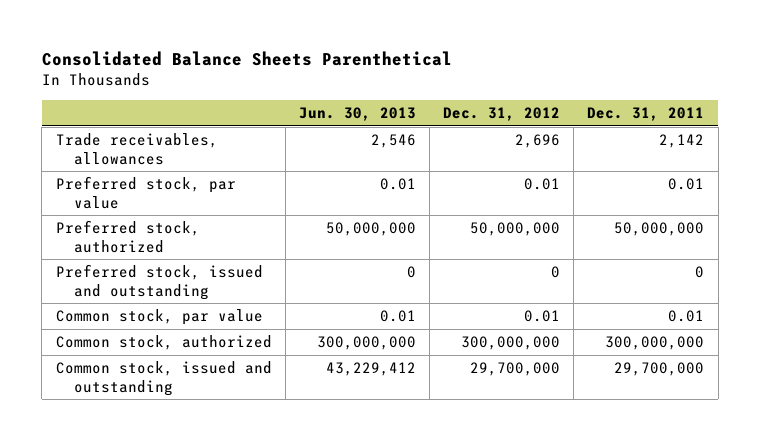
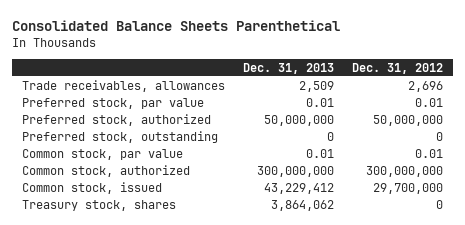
[298,106,416,121] Jun. 30, 2013 -> none
[587,106,705,121] Dec. 31, 2011 -> none
none -> [243,62,335,74] Dec. 31, 2013
[55,264,263,300] Preferred stock, issued and outstanding -> [21,130,218,143] Preferred stock, outstanding
[55,361,272,396] Common stock, issued and outstanding -> [21,181,162,194] Common stock, issued
none -> [21,199,176,211] Treasury stock, shares

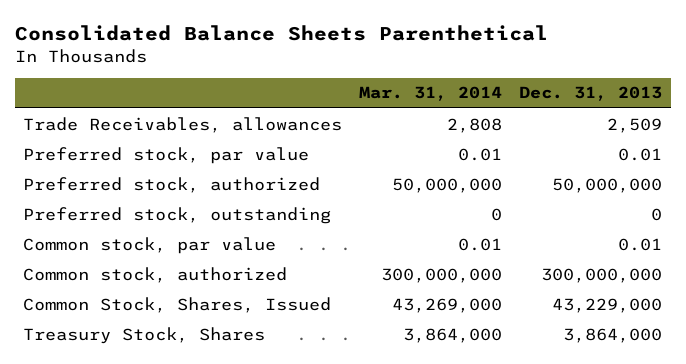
[352,62,444,74] Dec. 31, 2012 -> none
none -> [359,86,503,102] Mar. 31, 2014
[21,79,225,92] Trade receivables, allowances -> [23,116,343,133] Trade Receivables, allowances
[21,181,162,194] Common stock, issued -> [23,296,332,313] Common Stock, Shares, Issued
[264,182,335,194] 43,229,412 -> [552,297,663,313] 43,229,000
[21,199,176,211] Treasury stock, shares -> [23,326,266,344] Treasury Stock, Shares
[271,199,335,211] 3,864,062 -> [563,327,663,343] 3,864,000

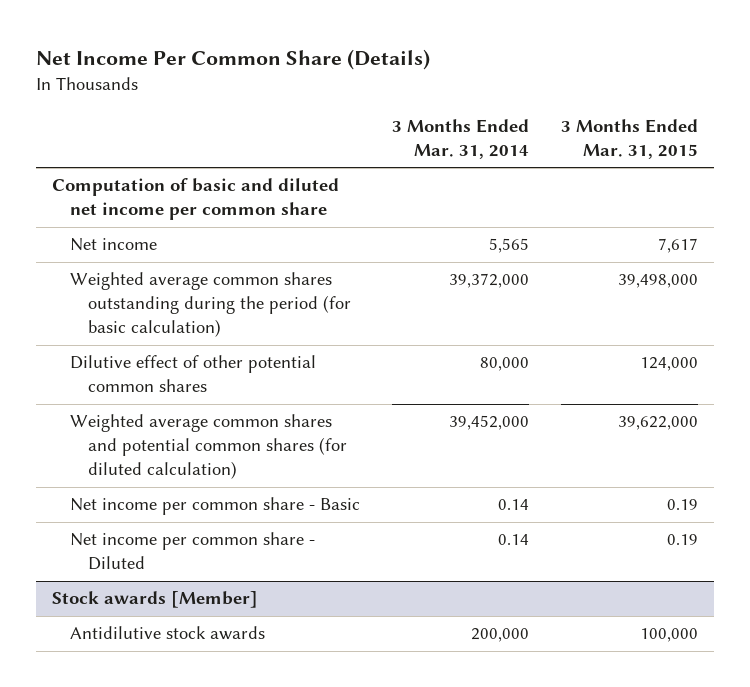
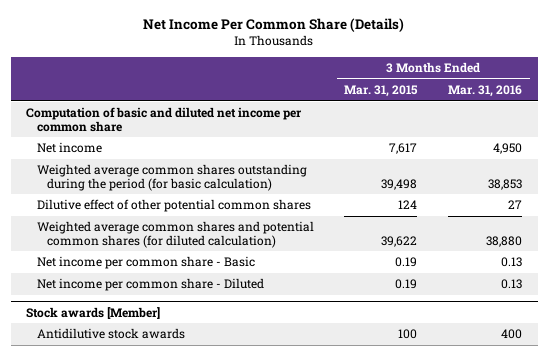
[392,118,530,159] 3 Months Ended Mar. 31, 2014 -> none
none -> [448,84,523,97] Mar. 31, 2016
[618,274,699,289] 39,498,000 -> [381,178,418,190] 39,498
[640,357,699,372] 124,000 -> [398,200,418,210] 124
[618,416,699,431] 39,622,000 -> [381,235,418,247] 39,622
[640,628,699,643] 100,000 -> [398,329,418,340] 100

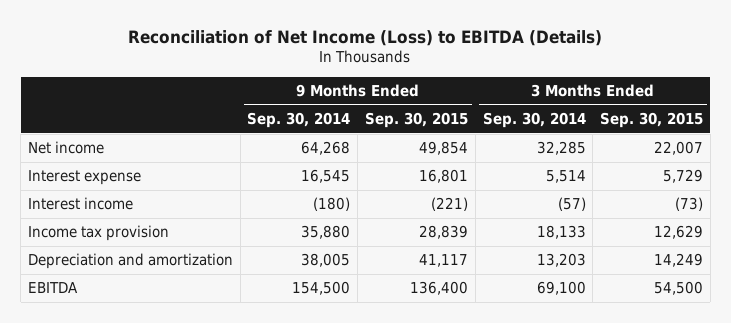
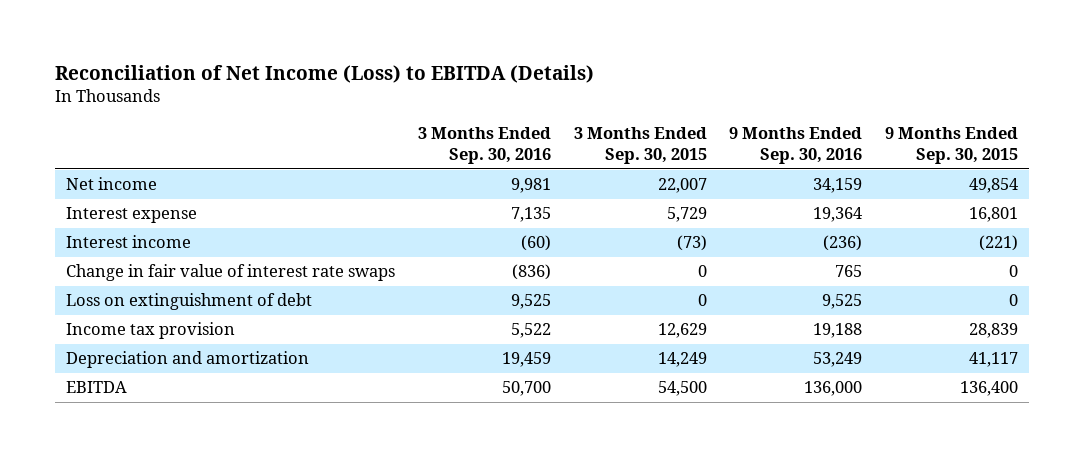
[247,112,351,129] Sep. 30, 2014 -> none
[482,112,586,129] Sep. 30, 2014 -> none
none -> [417,127,551,165] 3 Months Ended Sep. 30, 2016
none -> [729,127,863,165] 9 Months Ended Sep. 30, 2016
none -> [66,264,396,282] Change in fair value of interest rate swaps
none -> [66,293,313,311] Loss on extinguishment of debt

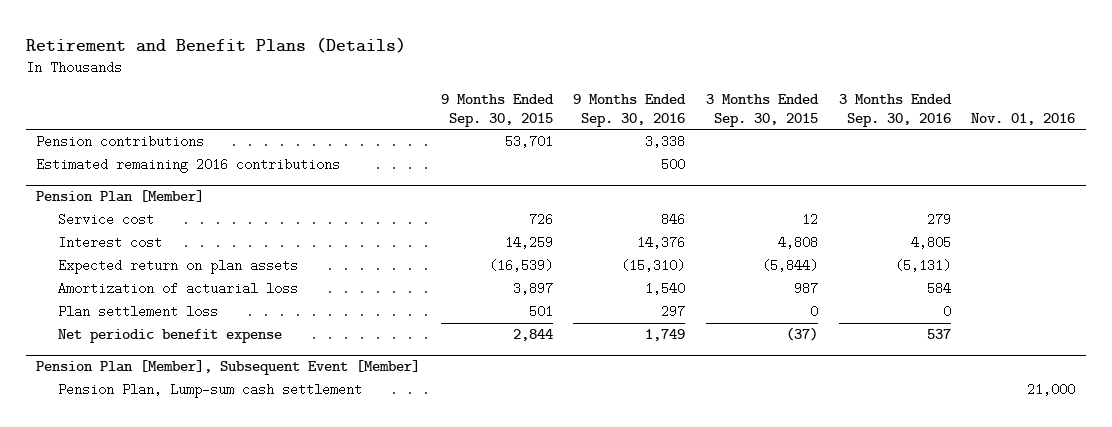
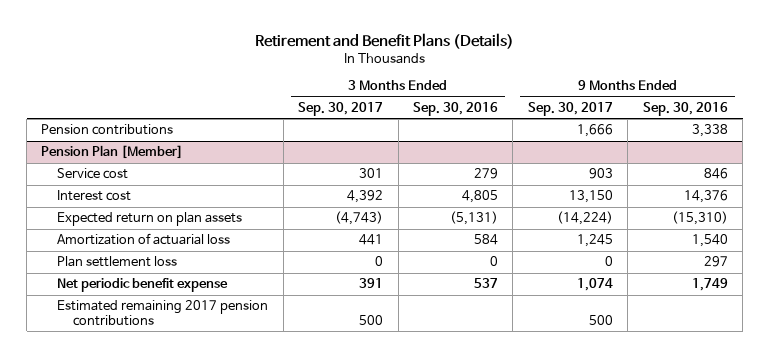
[440,94,554,127] 9 Months Ended Sep. 30, 2015 -> none
[706,94,820,127] 3 Months Ended Sep. 30, 2015 -> none
[971,112,1076,125] Nov. 01, 2016 -> none
none -> [298,101,384,116] Sep. 30, 2017
none -> [527,101,613,116] Sep. 30, 2017
[36,158,341,174] Estimated remaining 2016 contributions -> none
[36,360,421,376] Pension Plan [Member], Subsequent Event [Member] -> none
[57,383,362,399] Pension Plan, Lump-sum cash settlement -> none
none -> [57,300,269,326] Estimated remaining 2017 pension contributions

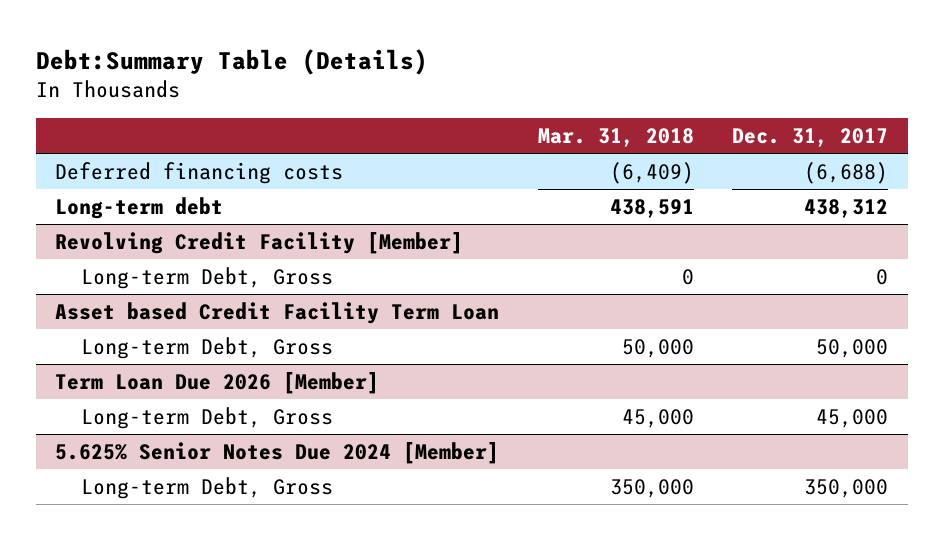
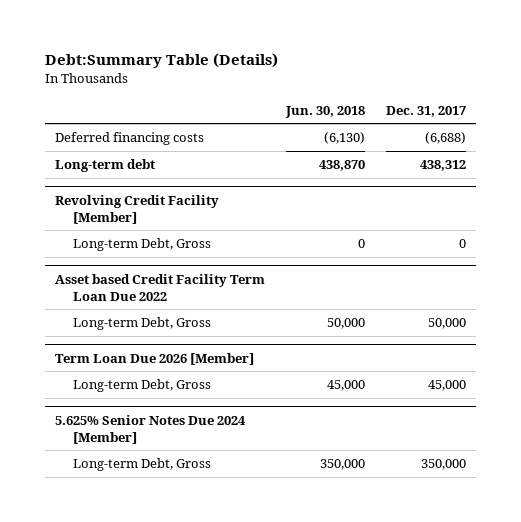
[537,128,694,148] Mar. 31, 2018 -> none
none -> [285,105,366,118] Jun. 30, 2018
[55,301,500,324] Asset based Credit Facility Term Loan -> [55,273,266,301] Asset based Credit Facility Term Loan Due 2022

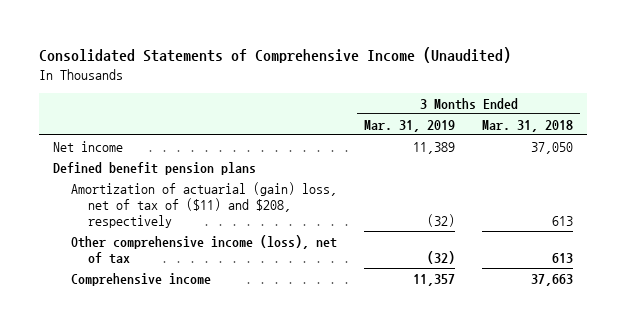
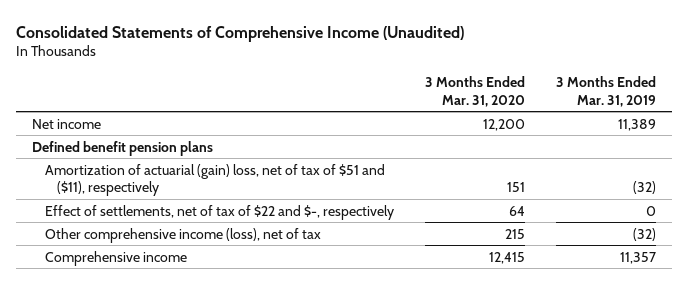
[482,119,574,132] Mar. 31, 2018 -> none
none -> [424,75,525,107] 3 Months Ended Mar. 31, 2020
[70,181,337,229] Amortization of actuarial (gain) loss, net of tax of ($11) and $208, respectively -> [44,163,385,197] Amortization of actuarial (gain) loss, net of tax of $51 and ($11), respectively
none -> [44,204,394,220] Effect of settlements, net of tax of $22 and $-, respectively

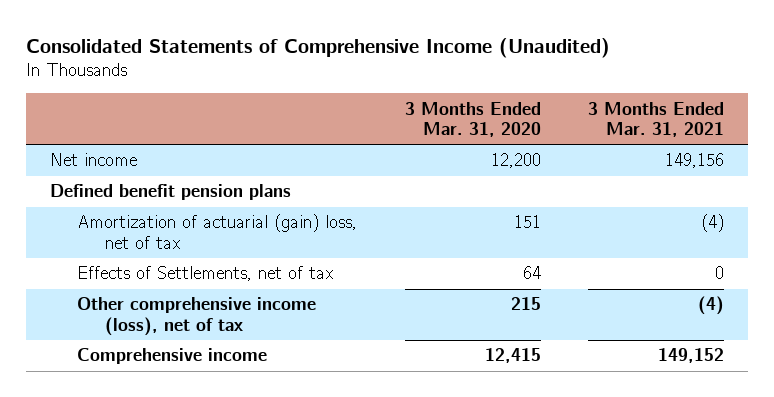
[556,75,657,107] 3 Months Ended Mar. 31, 2019 -> none
none -> [588,101,725,137] 3 Months Ended Mar. 31, 2021
[44,163,385,197] Amortization of actuarial (gain) loss, net of tax of $51 and ($11), respectively -> [77,214,358,249] Amortization of actuarial (gain) loss, net of tax
[44,204,394,220] Effect of settlements, net of tax of $22 and $-, respectively -> [77,266,334,282] Effects of Settlements, net of tax

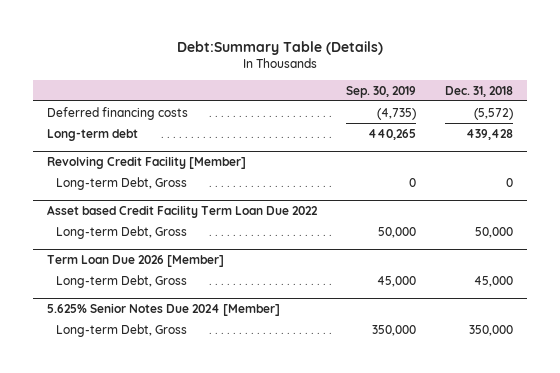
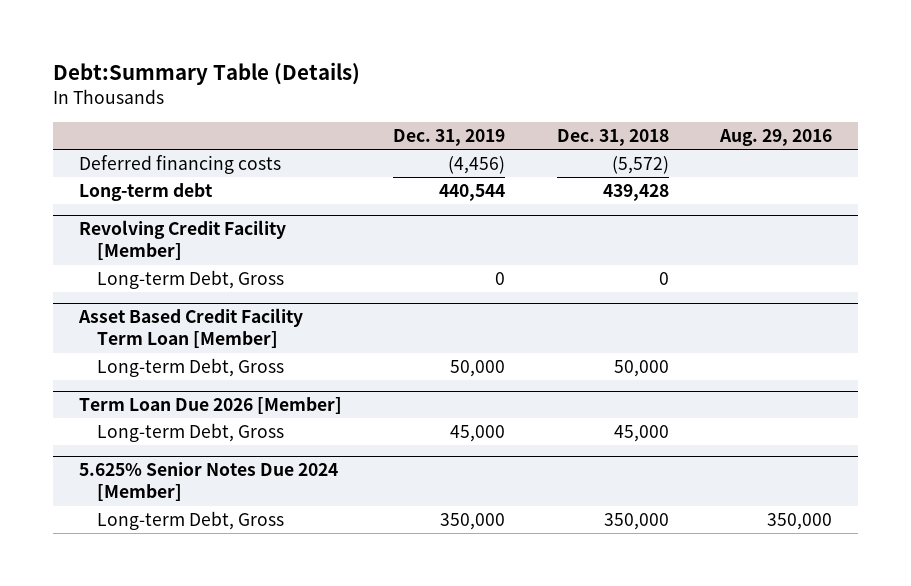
[346,85,417,98] Sep. 30, 2019 -> none
none -> [393,128,506,146] Dec. 31, 2019
none -> [719,128,833,146] Aug. 29, 2016
[47,205,319,219] Asset based Credit Facility Term Loan Due 2022 -> [77,308,303,349] Asset Based Credit Facility Term Loan [Member]

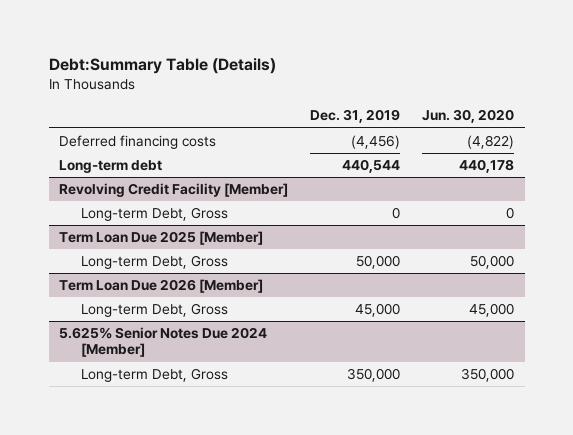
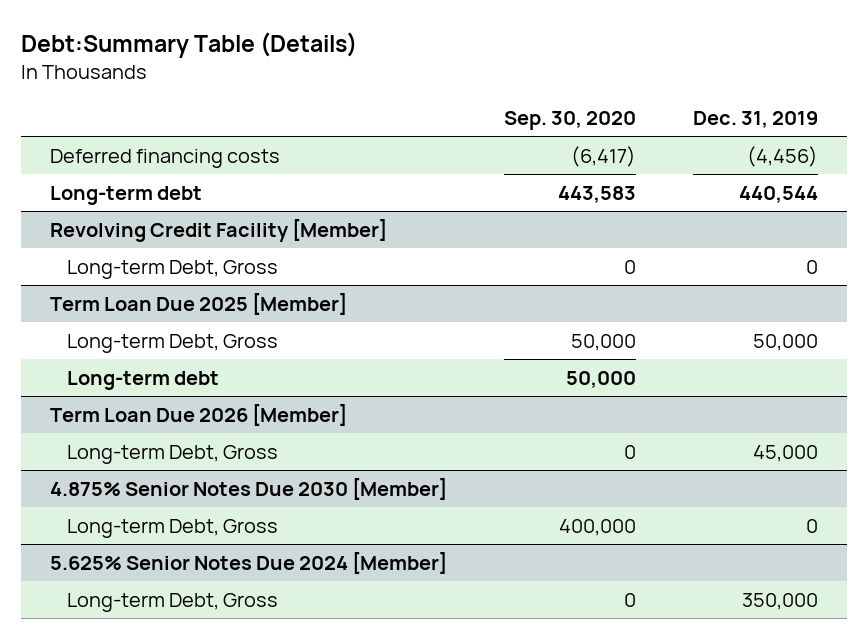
[421,109,514,124] Jun. 30, 2020 -> none
none -> [504,110,637,130] Sep. 30, 2020
none -> [67,370,220,390] Long-term debt
none -> [49,477,447,500] 4.875% Senior Notes Due 2030 [Member]
none -> [67,518,279,538] Long-term Debt, Gross

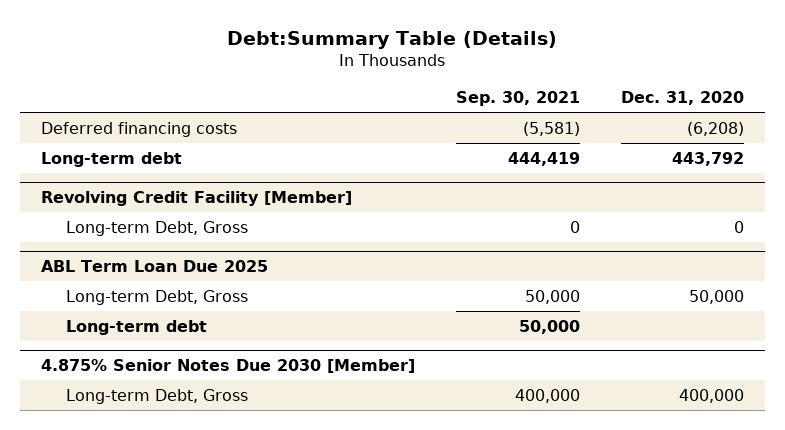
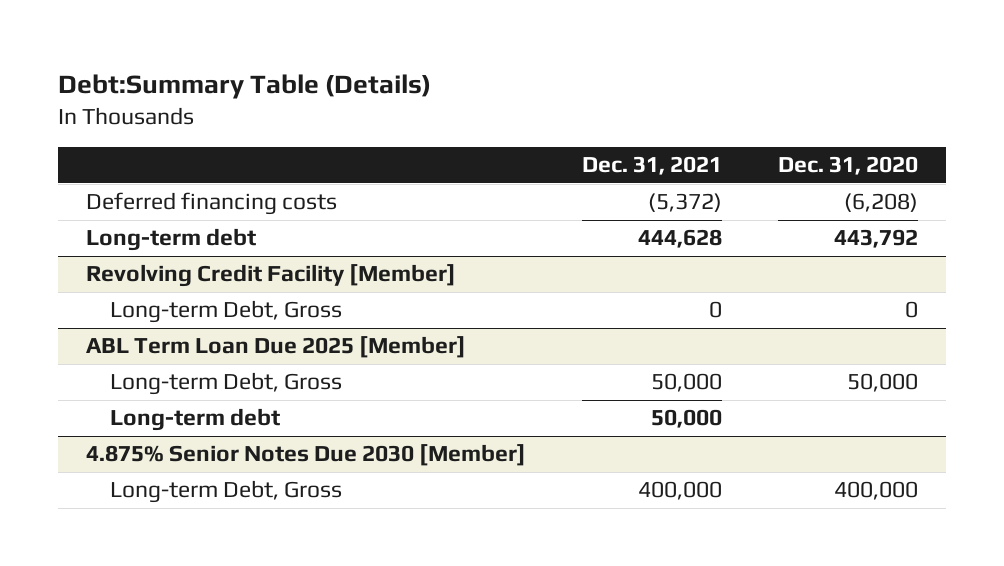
[455,91,580,107] Sep. 30, 2021 -> none
none -> [581,156,722,176] Dec. 31, 2021
[40,260,268,273] ABL Term Loan Due 2025 -> [85,336,466,359] ABL Term Loan Due 2025 [Member]

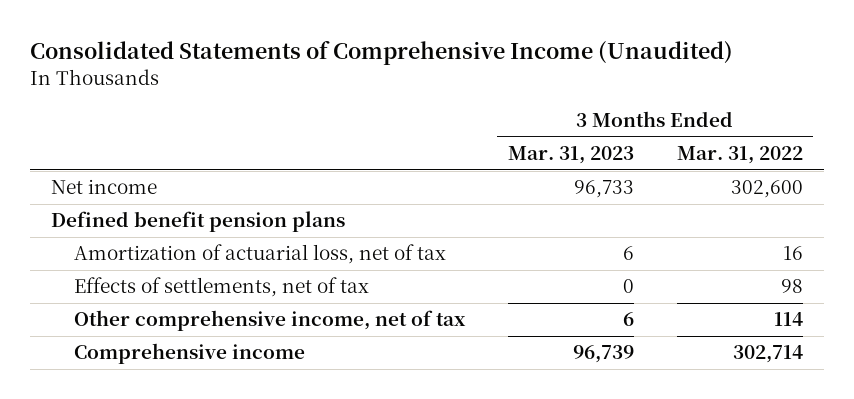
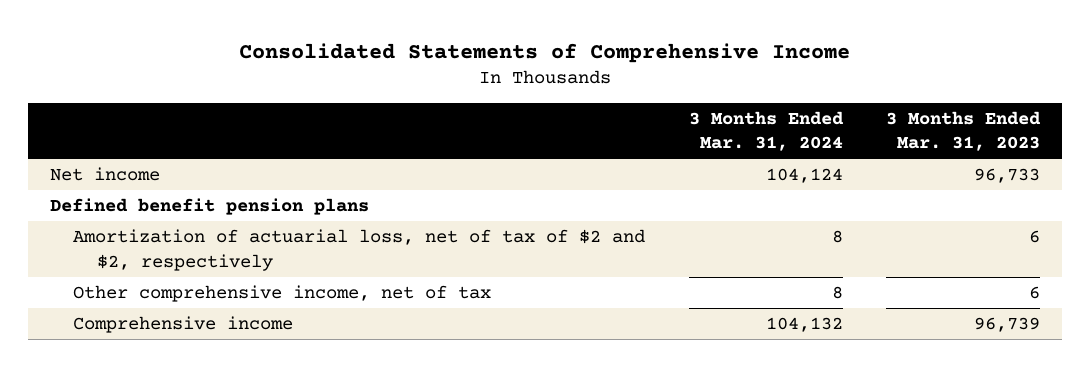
[29,40,733,65] Consolidated Statements of Comprehensive Income (Unaudited) -> [239,42,851,63] Consolidated Statements of Comprehensive Income
[676,146,803,165] Mar. 31, 2022 -> none
none -> [688,110,844,152] 3 Months Ended Mar. 31, 2024
[74,277,370,298] Effects of settlements, net of tax -> none
[74,244,447,265] Amortization of actuarial loss, net of tax -> [73,229,646,271] Amortization of actuarial loss, net of tax of $2 and $2, respectively

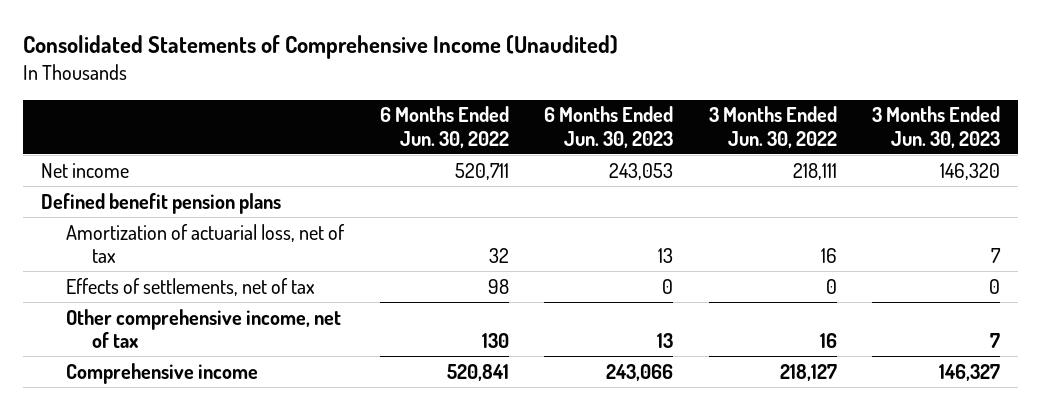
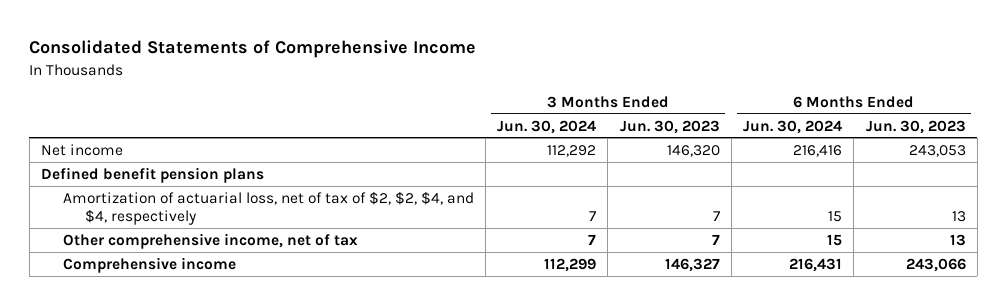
[22,35,618,60] Consolidated Statements of Comprehensive Income (Unaudited) -> [29,40,477,59] Consolidated Statements of Comprehensive Income
[379,106,509,148] 6 Months Ended Jun. 30, 2022 -> none
[708,106,837,148] 3 Months Ended Jun. 30, 2022 -> none
none -> [497,119,597,134] Jun. 30, 2024
none -> [743,119,843,134] Jun. 30, 2024
[66,277,316,296] Effects of settlements, net of tax -> none
[66,223,346,263] Amortization of actuarial loss, net of tax -> [62,190,474,226] Amortization of actuarial loss, net of tax of $2, $2, $4, and $4, respectively

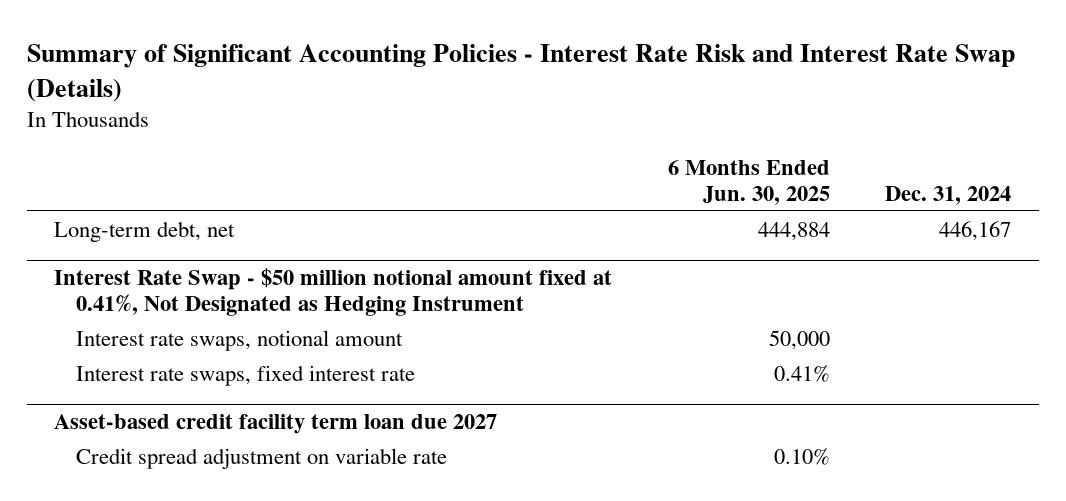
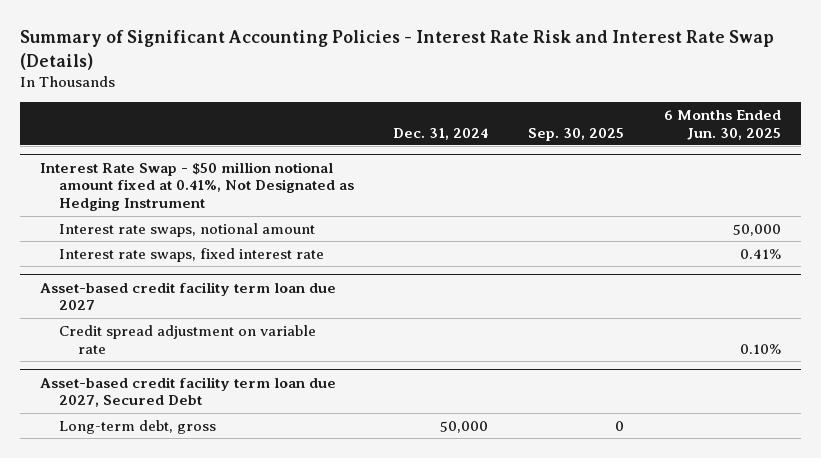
none -> [528,127,625,141] Sep. 30, 2025
[54,221,236,243] Long-term debt, net -> none
none -> [39,376,336,408] Asset-based credit facility term loan due 2027, Secured Debt
none -> [58,419,216,434] Long-term debt, gross

